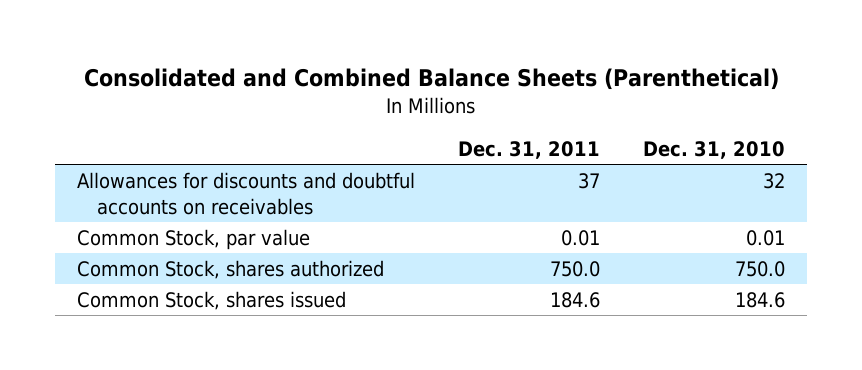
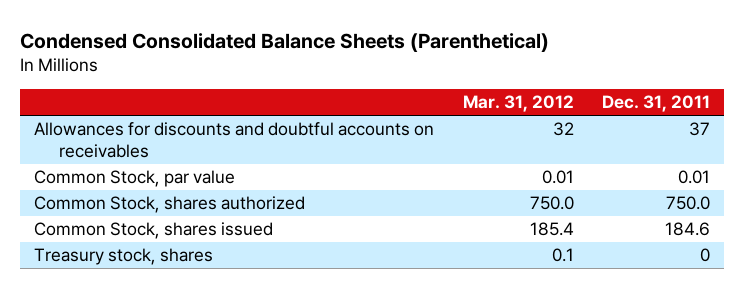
[83,67,779,90] Consolidated and Combined Balance Sheets (Parenthetical) -> [20,32,550,52] Condensed Consolidated Balance Sheets (Parenthetical)
[643,140,786,159] Dec. 31, 2010 -> none
none -> [462,95,574,113] Mar. 31, 2012
none -> [34,248,214,266] Treasury stock, shares

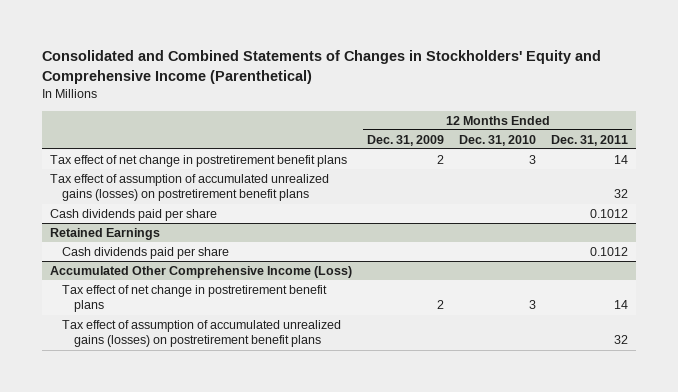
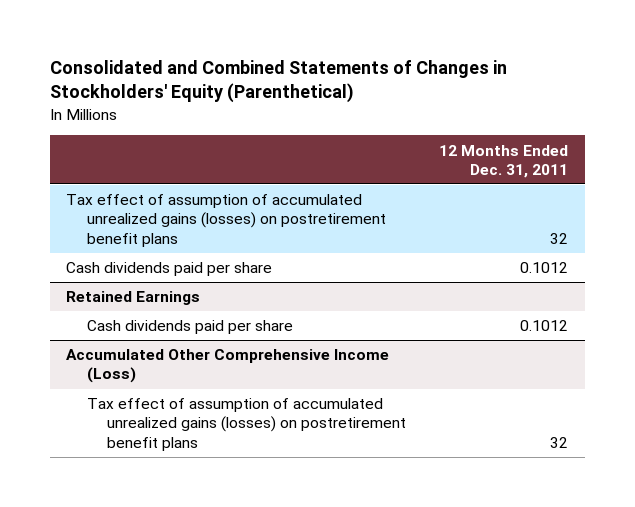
[41,50,601,85] Consolidated and Combined Statements of Changes in Stockholders' Equity and Comprehensive Income (Parenthetical) -> [49,60,507,104] Consolidated and Combined Statements of Changes in Stockholders' Equity (Parenthetical)
[366,134,444,146] Dec. 31, 2009 -> none
[459,134,537,146] Dec. 31, 2010 -> none
[49,154,347,167] Tax effect of net change in postretirement benefit plans -> none
[61,284,327,313] Tax effect of net change in postretirement benefit plans -> none

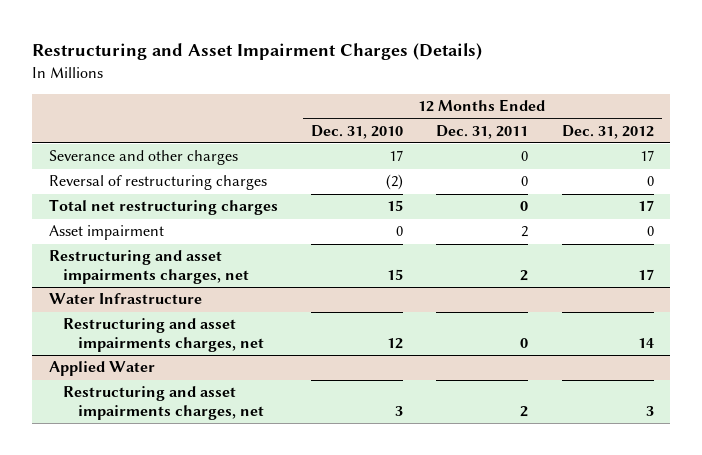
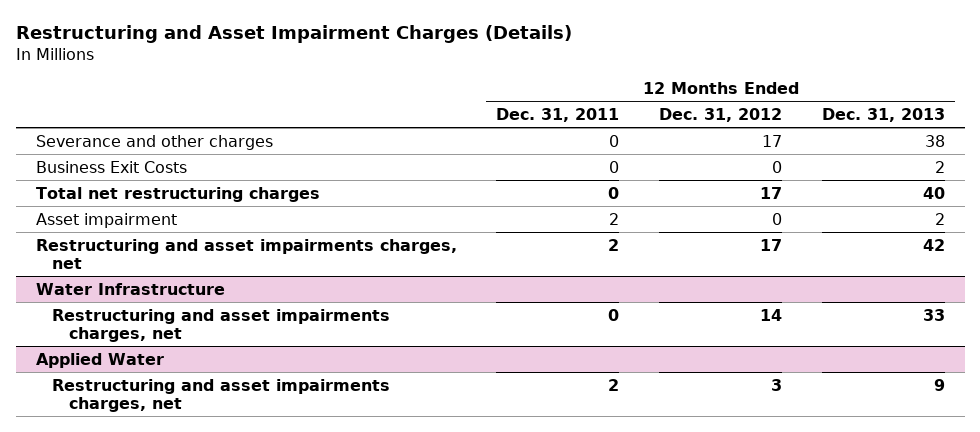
[311,124,404,139] Dec. 31, 2010 -> none
none -> [821,107,945,122] Dec. 31, 2013
[48,175,267,191] Reversal of restructuring charges -> none
none -> [35,160,187,173] Business Exit Costs

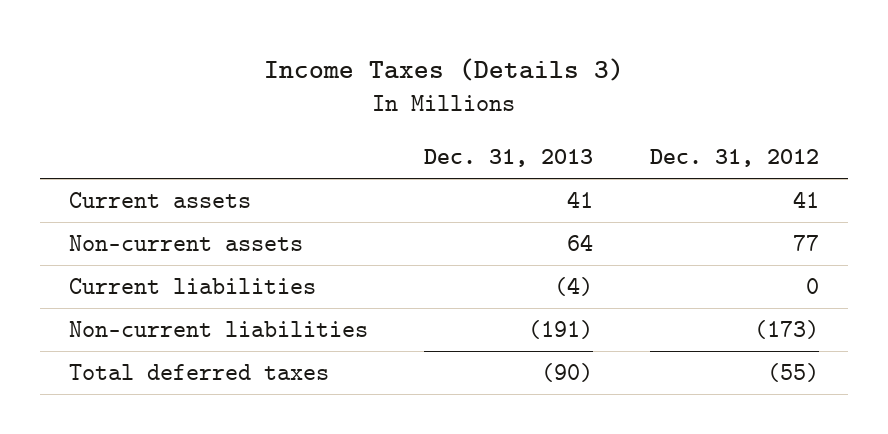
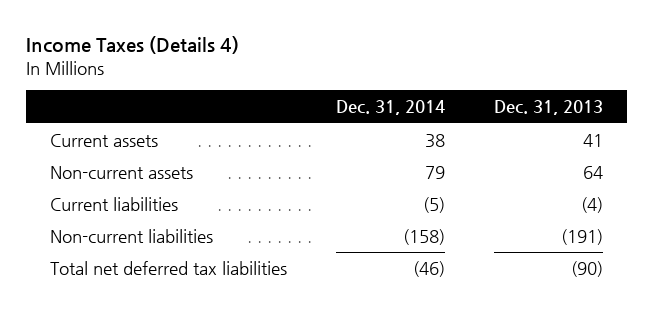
[263,57,624,81] Income Taxes (Details 3) -> [25,36,239,55] Income Taxes (Details 4)
[650,149,820,168] Dec. 31, 2012 -> none
none -> [336,100,446,116] Dec. 31, 2014
[68,364,329,381] Total deferred taxes -> [50,260,288,275] Total net deferred tax liabilities

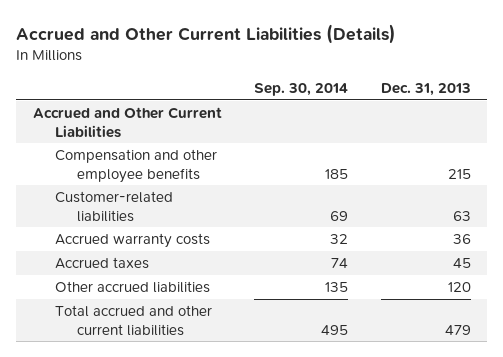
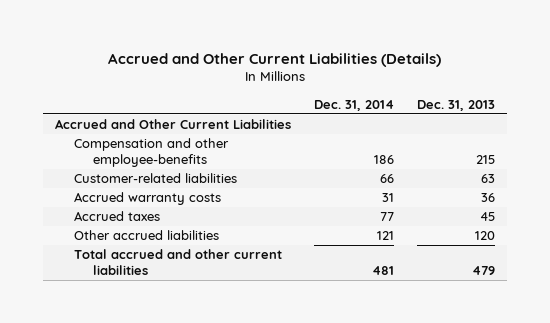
[254,82,349,96] Sep. 30, 2014 -> none
none -> [313,99,394,111] Dec. 31, 2014
[54,149,217,183] Compensation and other employee benefits -> [73,138,229,168] Compensation and other employee-benefits

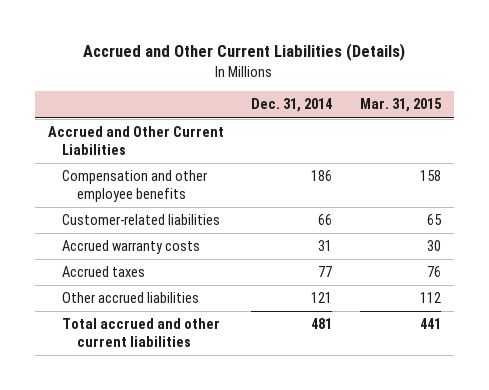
[417,99,496,111] Dec. 31, 2013 -> none
none -> [359,98,442,113] Mar. 31, 2015
[73,138,229,168] Compensation and other employee-benefits -> [62,170,208,203] Compensation and other employee benefits

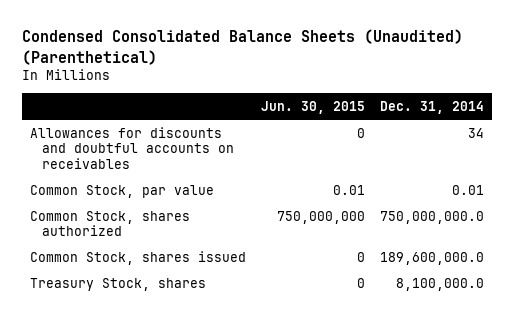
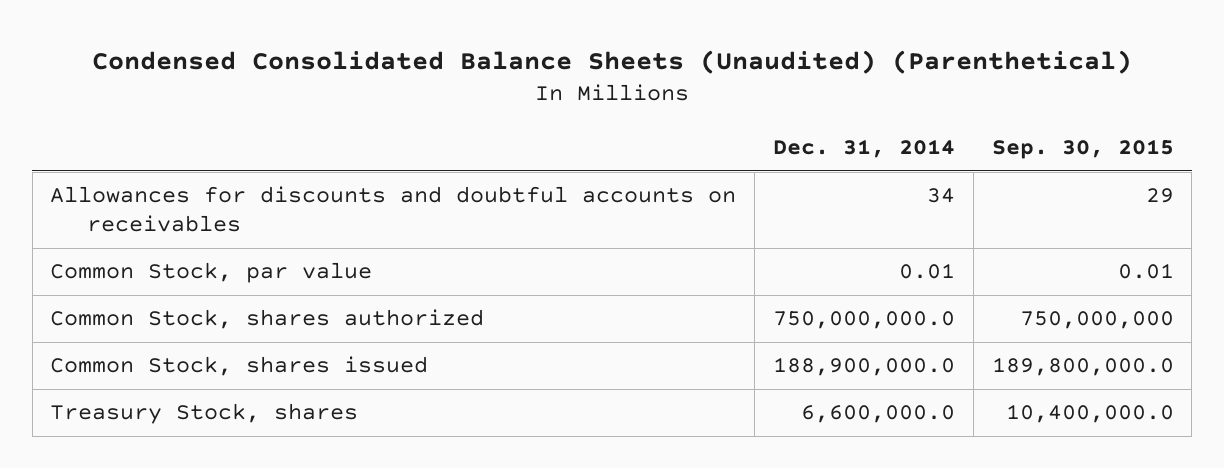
[260,101,365,115] Jun. 30, 2015 -> none
none -> [991,139,1174,160] Sep. 30, 2015
[380,251,485,265] 189,600,000.0 -> [773,357,956,377] 188,900,000.0
[396,277,485,291] 8,100,000.0 -> [801,405,956,424] 6,600,000.0

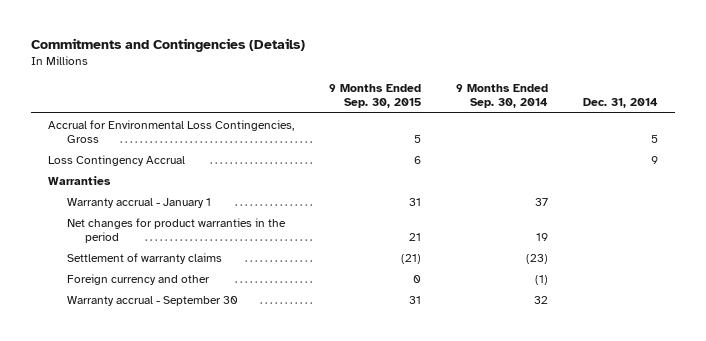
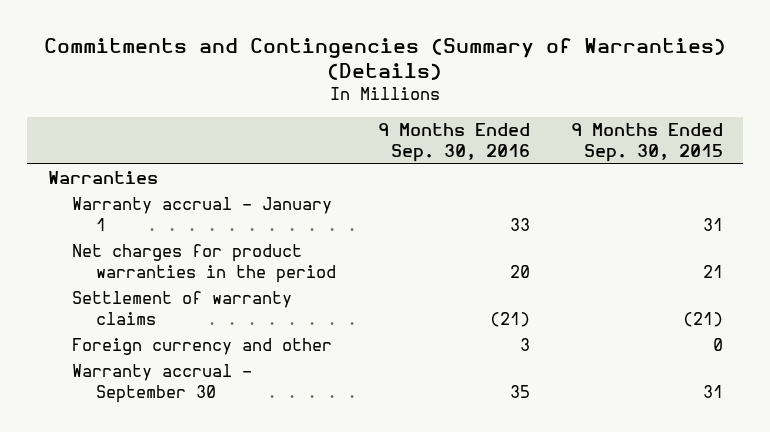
[30,38,305,53] Commitments and Contingencies (Details) -> [44,37,727,81] Commitments and Contingencies (Summary of Warranties) (Details)
[455,84,548,108] 9 Months Ended Sep. 30, 2014 -> none
[582,97,658,108] Dec. 31, 2014 -> none
none -> [377,122,530,162] 9 Months Ended Sep. 30, 2016
[48,119,295,143] Accrual for Environmental Loss Contingencies, Gross -> none
[48,154,186,166] Loss Contingency Accrual -> none
[66,217,286,243] Net changes for product warranties in the period -> [72,244,337,284] Net charges for product warranties in the period

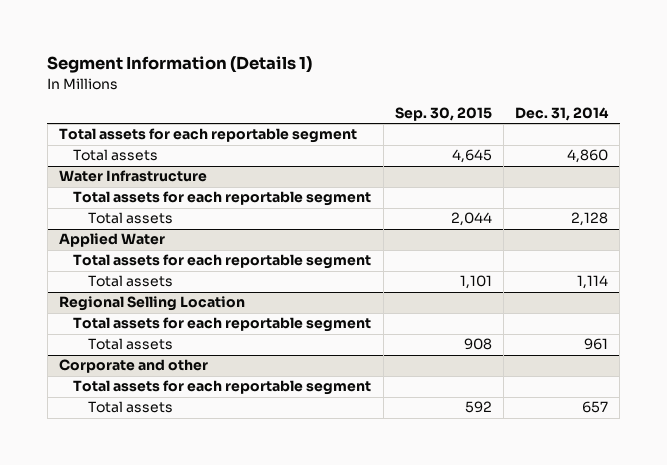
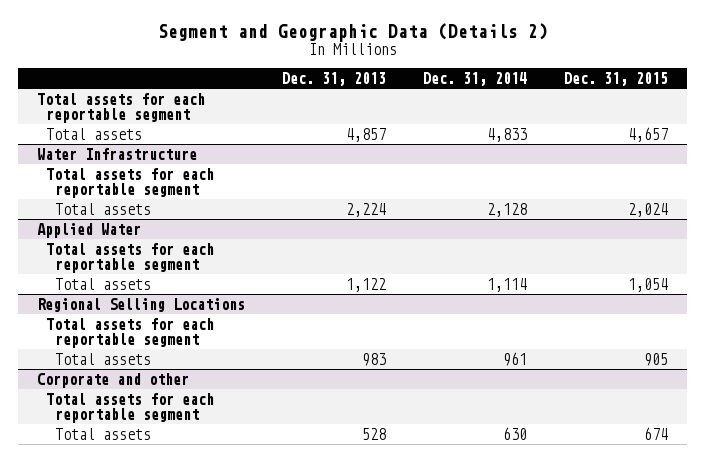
[47,56,313,74] Segment Information (Details 1) -> [157,23,548,43] Segment and Geographic Data (Details 2)
[394,107,492,122] Sep. 30, 2015 -> none
none -> [282,71,387,86] Dec. 31, 2013
none -> [564,71,669,86] Dec. 31, 2015
[566,149,608,164] 4,860 -> [487,127,528,142] 4,833
[59,296,246,312] Regional Selling Location -> [36,297,245,312] Regional Selling Locations
[581,401,608,414] 657 -> [503,426,528,440] 630

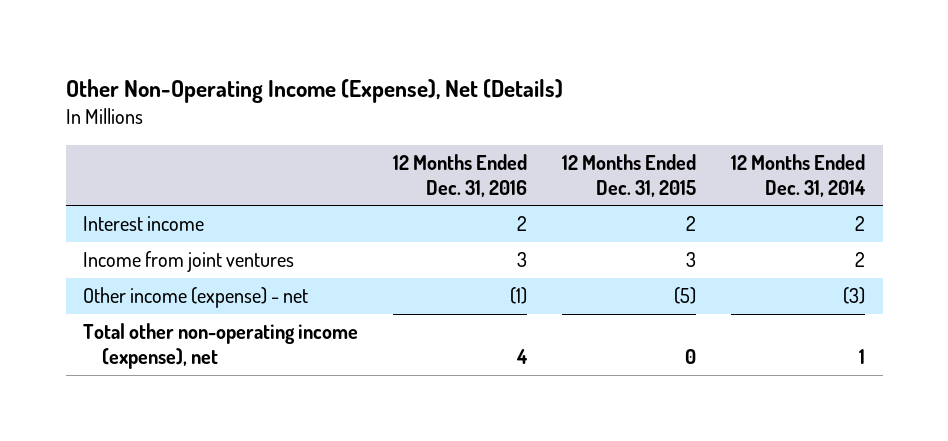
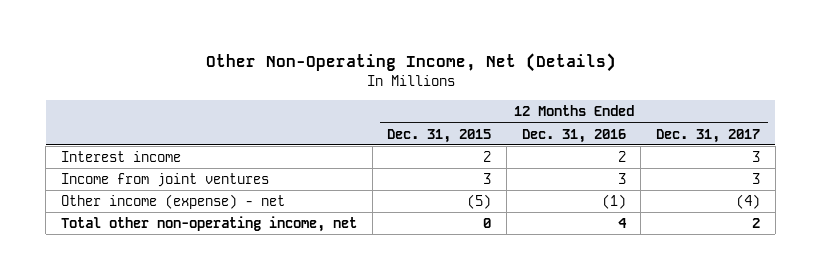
[65,79,563,104] Other Non-Operating Income (Expense), Net (Details) -> [205,53,616,73] Other Non-Operating Income, Net (Details)
[731,153,867,197] 12 Months Ended Dec. 31, 2014 -> none
none -> [656,128,761,143] Dec. 31, 2017
[83,323,359,370] Total other non-operating income (expense), net -> [60,215,357,232] Total other non-operating income, net

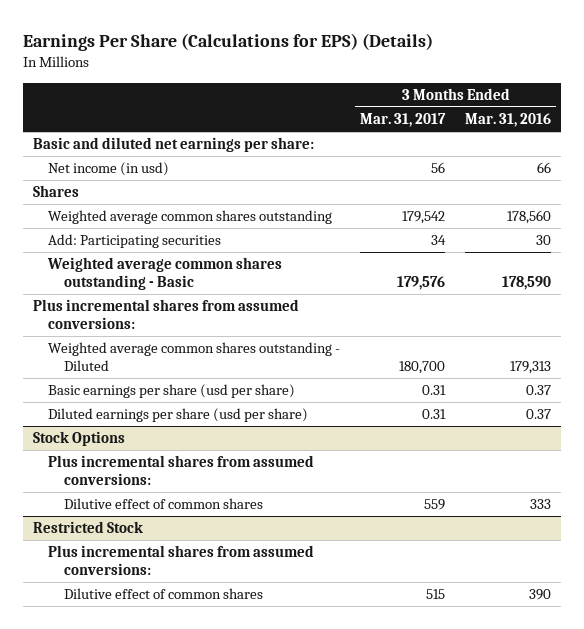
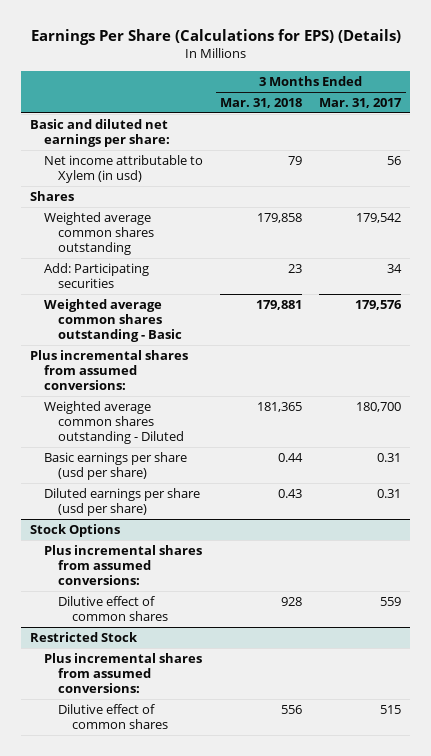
[464,113,551,128] Mar. 31, 2016 -> none
none -> [220,98,303,109] Mar. 31, 2018
[48,162,170,177] Net income (in usd) -> [43,154,203,183] Net income attributable to Xylem (in usd)

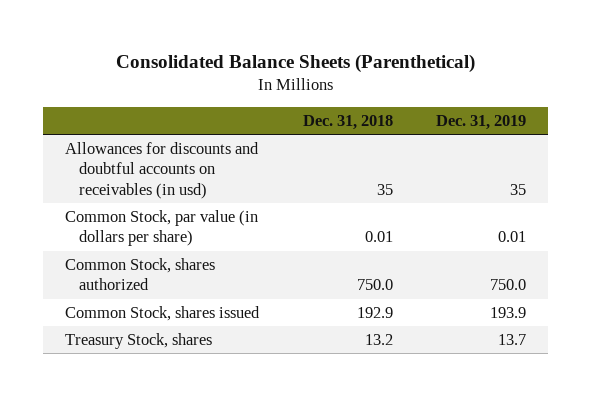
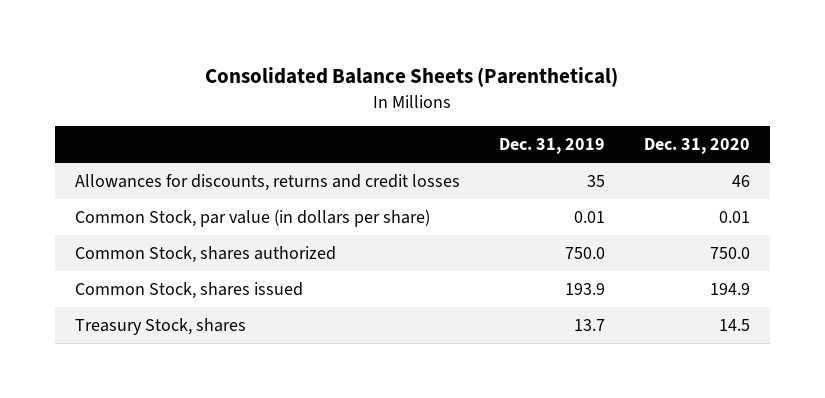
[302,114,393,130] Dec. 31, 2018 -> none
none -> [644,138,751,155] Dec. 31, 2020
[64,141,259,199] Allowances for discounts and doubtful accounts on receivables (in usd) -> [74,174,460,192] Allowances for discounts, returns and credit losses

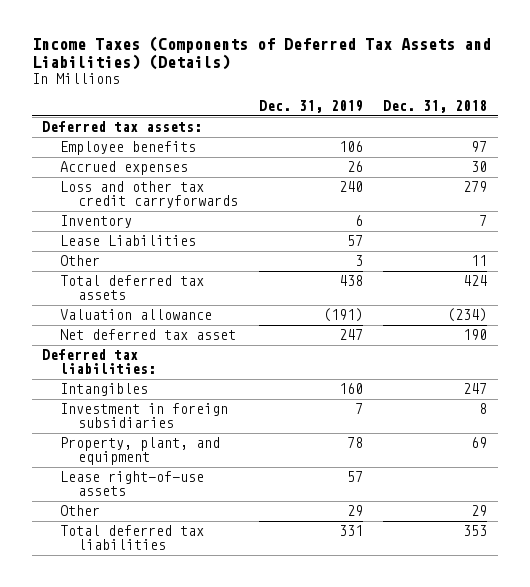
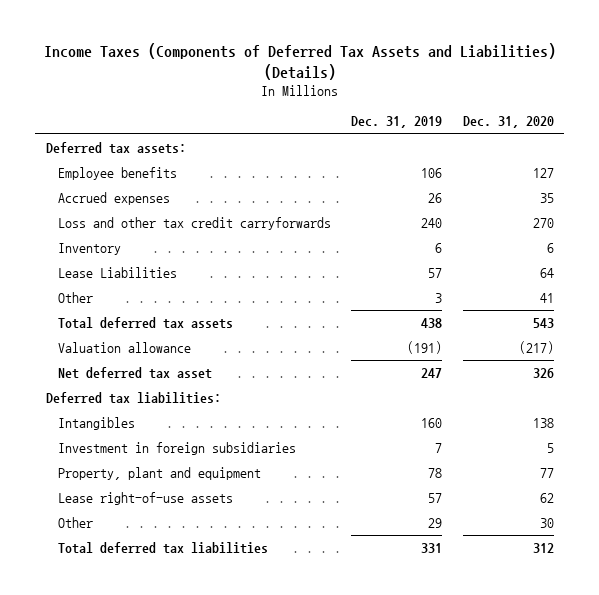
[383,100,488,114] Dec. 31, 2018 -> none
none -> [462,116,554,129] Dec. 31, 2020
[60,437,221,466] Property, plant, and equipment -> [58,466,262,480] Property, plant and equipment

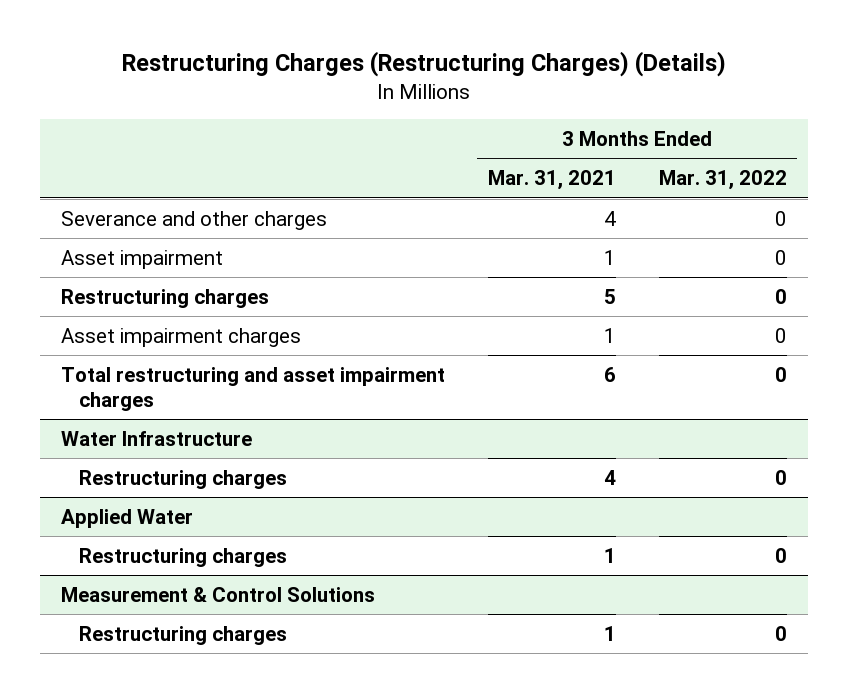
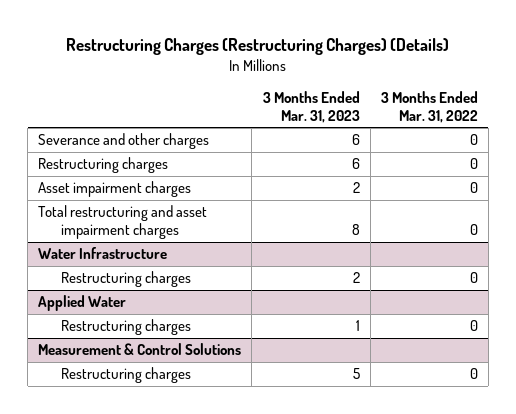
[487,170,616,191] Mar. 31, 2021 -> none
none -> [262,91,360,123] 3 Months Ended Mar. 31, 2023
[61,249,224,269] Asset impairment -> none

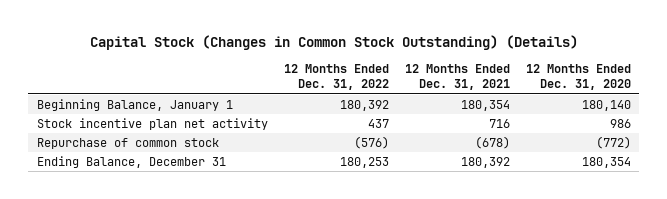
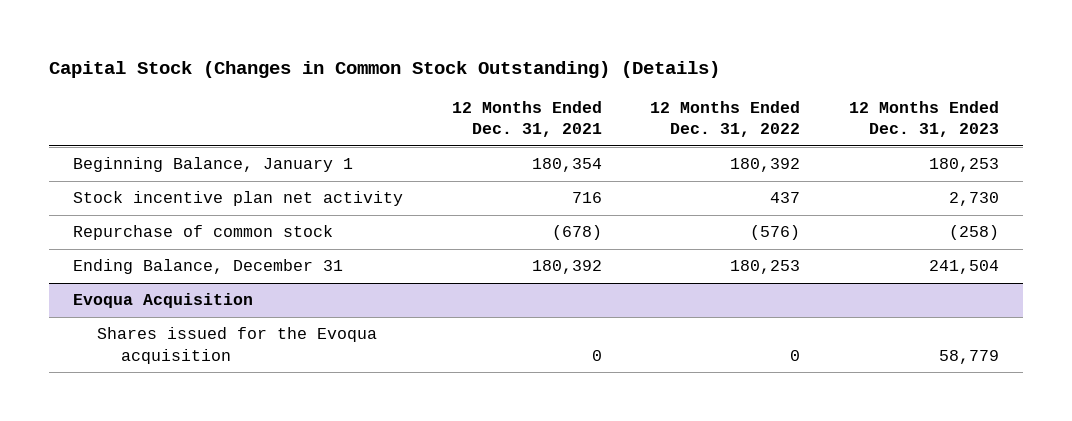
[525,64,631,91] 12 Months Ended Dec. 31, 2020 -> none
none -> [848,101,999,138] 12 Months Ended Dec. 31, 2023
none -> [73,293,254,309] Evoqua Acquisition
none -> [96,327,377,364] Shares issued for the Evoqua acquisition

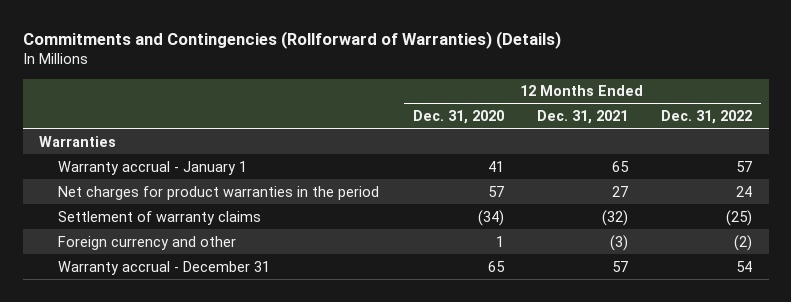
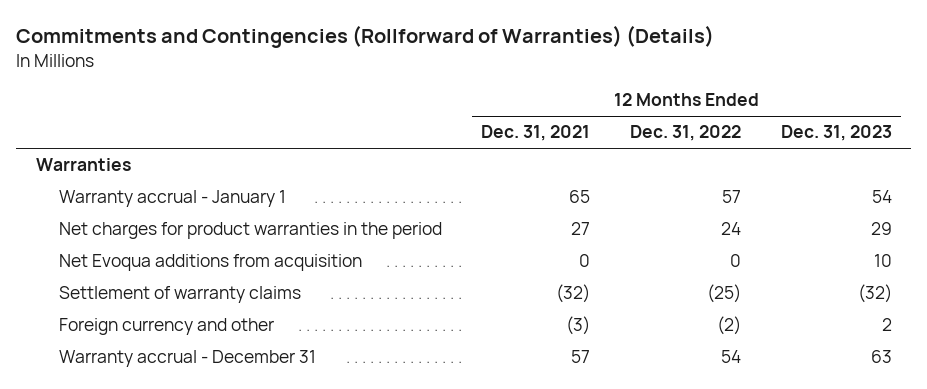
[412,110,504,125] Dec. 31, 2020 -> none
none -> [780,125,892,142] Dec. 31, 2023
none -> [58,254,362,272] Net Evoqua additions from acquisition

